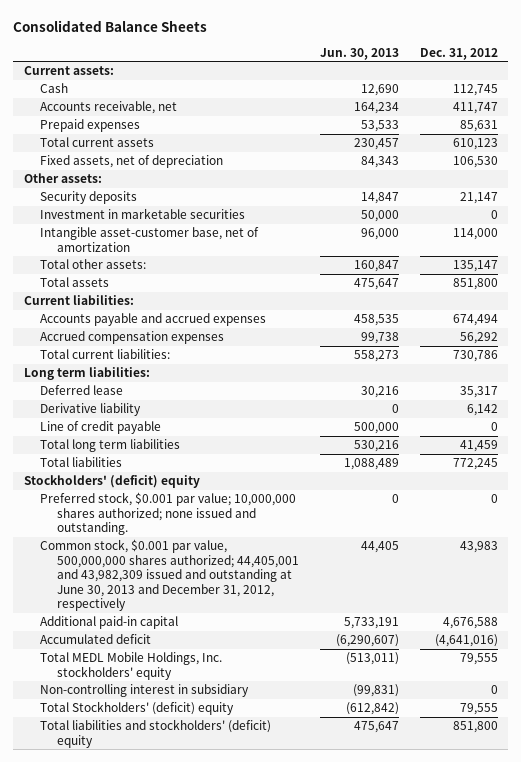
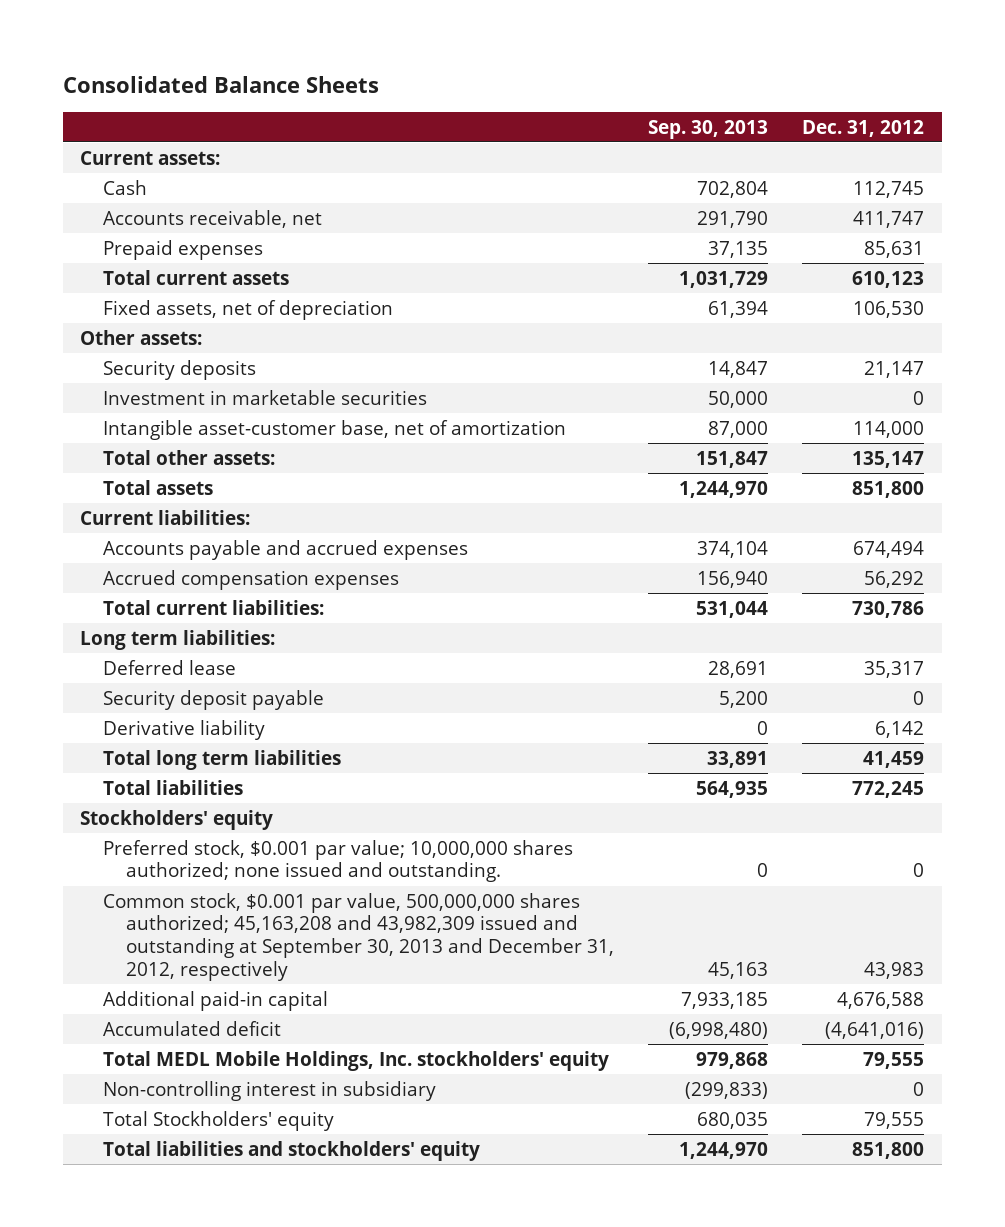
[319,47,399,60] Jun. 30, 2013 -> none
none -> [648,119,769,139] Sep. 30, 2013
none -> [103,689,325,710] Security deposit payable
[40,421,162,435] Line of credit payable -> none
[23,475,200,489] Stockholders' (deficit) equity -> [80,809,274,830] Stockholders' equity
[40,539,299,612] Common stock, $0.001 par value, 500,000,000 shares authorized; 44,405,001 and 43,982,309 issued and outstanding at June 30, 2013 and December 31, 2012, respectively -> [103,892,615,982] Common stock, $0.001 par value, 500,000,000 shares authorized; 45,163,208 and 43,982,309 issued and outstanding at September 30, 2013 and December 31, 2012, respectively
[40,701,235,716] Total Stockholders' (deficit) equity -> [103,1110,335,1131] Total Stockholders' equity
[40,719,272,748] Total liabilities and stockholders' (deficit) equity -> [103,1140,481,1161] Total liabilities and stockholders' equity

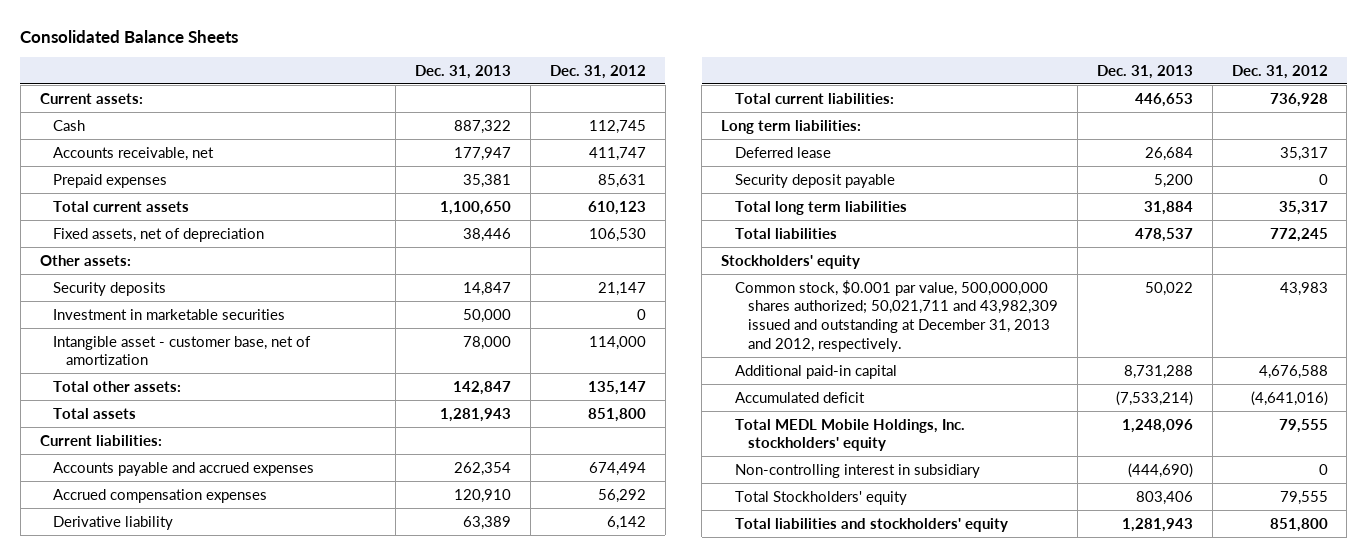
[648,119,769,139] Sep. 30, 2013 -> none
none -> [415,64,512,79] Dec. 31, 2013
[103,419,567,440] Intangible asset-customer base, net of amortization -> [52,335,311,366] Intangible asset - customer base, net of amortization
[103,719,266,740] Derivative liability -> [52,515,173,530] Derivative liability
[852,600,925,618] 730,786 -> [1269,92,1328,107] 736,928
[863,750,925,768] 41,459 -> [1278,200,1328,215] 35,317
[103,839,574,883] Preferred stock, $0.001 par value; 10,000,000 shares authorized; none issued and outstanding. -> none
[103,892,615,982] Common stock, $0.001 par value, 500,000,000 shares authorized; 45,163,208 and 43,982,309 issued and outstanding at September 30, 2013 and December 31, 2012, respectively -> [734,279,1058,353] Common stock, $0.001 par value, 500,000,000 shares authorized; 50,021,711 and 43,982,309 issued and outstanding at December 31, 2013 and 2012, respectively.

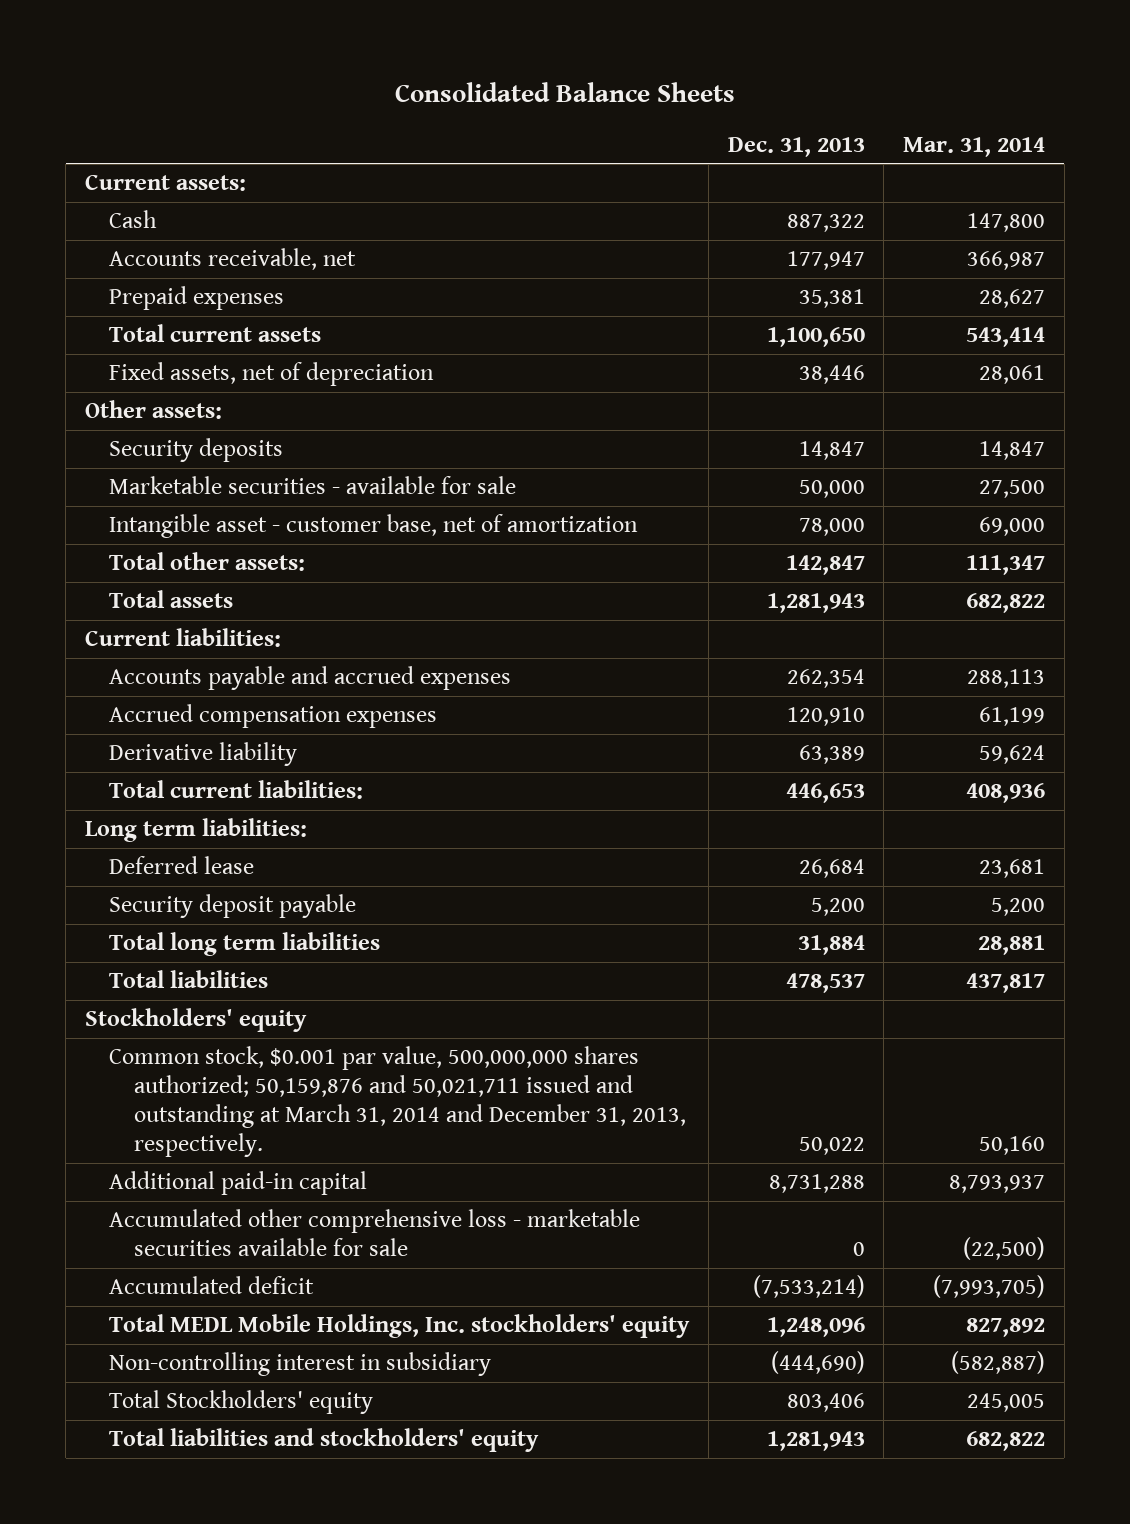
[549,64,646,79] Dec. 31, 2012 -> none
none -> [902,136,1045,157] Mar. 31, 2014
[52,308,285,320] Investment in marketable securities -> [109,476,517,495] Marketable securities - available for sale
[734,279,1058,353] Common stock, $0.001 par value, 500,000,000 shares authorized; 50,021,711 and 43,982,309 issued and outstanding at December 31, 2013 and 2012, respectively. -> [109,1046,686,1158] Common stock, $0.001 par value, 500,000,000 shares authorized; 50,159,876 and 50,021,711 issued and outstanding at March 31, 2014 and December 31, 2013, respectively.
none -> [109,1209,641,1257] Accumulated other comprehensive loss - marketable securities available for sale

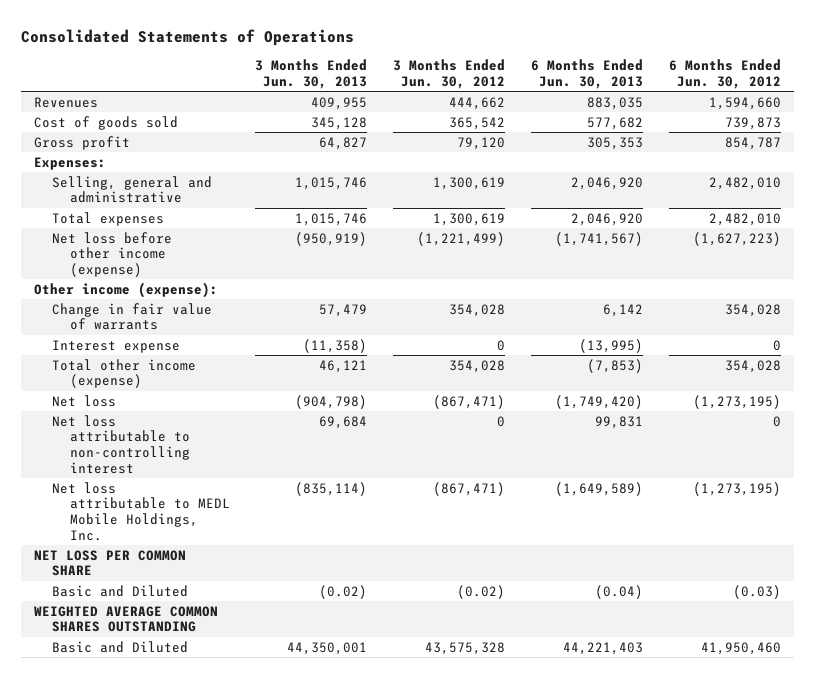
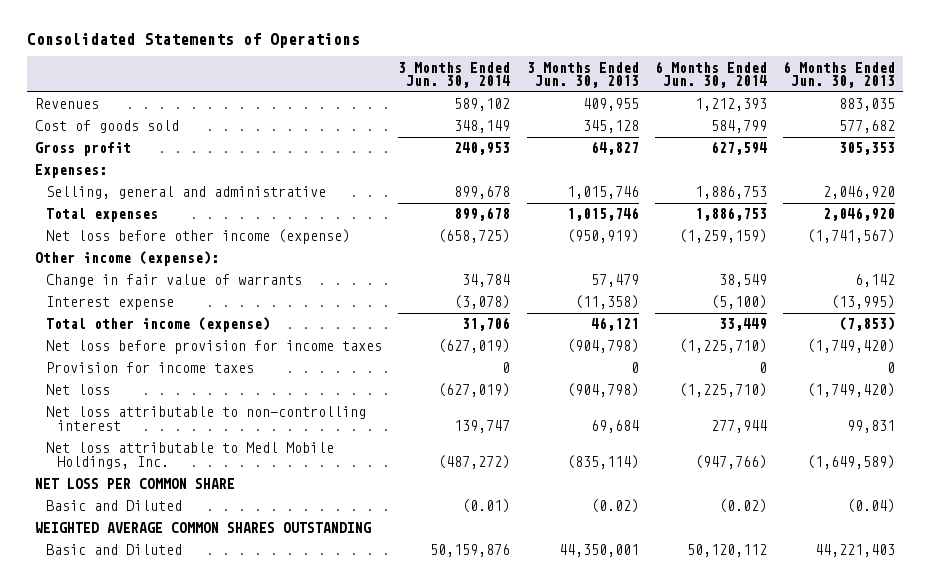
[393,59,506,90] 3 Months Ended Jun. 30, 2012 -> none
[668,59,781,90] 6 Months Ended Jun. 30, 2012 -> none
none -> [398,61,511,88] 3 Months Ended Jun. 30, 2014
none -> [654,60,767,88] 6 Months Ended Jun. 30, 2014
none -> [46,340,383,355] Net loss before provision for income taxes
none -> [46,362,255,374] Provision for income taxes
[51,481,230,542] Net loss attributable to MEDL Mobile Holdings, Inc. -> [46,442,335,469] Net loss attributable to Medl Mobile Holdings, Inc.

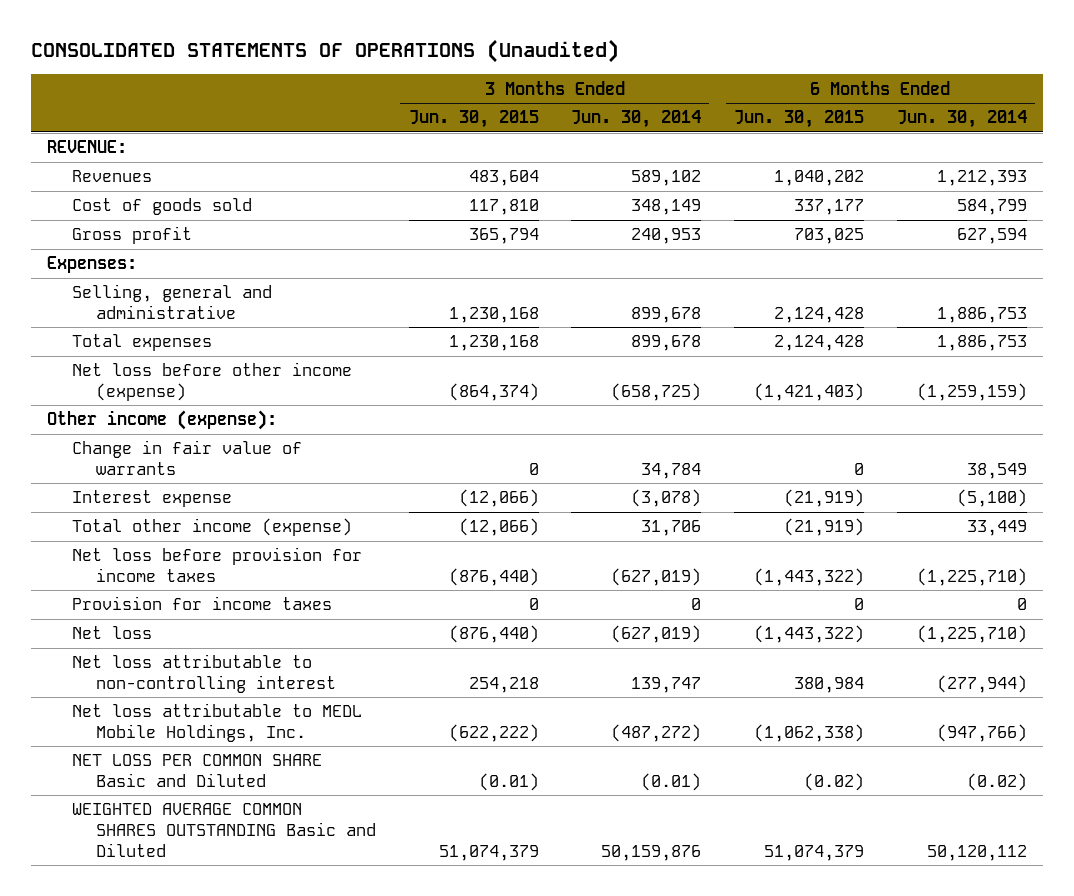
[26,32,360,48] Consolidated Statements of Operations -> [30,39,619,64] CONSOLIDATED STATEMENTS OF OPERATIONS (Unaudited)
[526,61,639,88] 3 Months Ended Jun. 30, 2013 -> none
[782,60,895,88] 6 Months Ended Jun. 30, 2013 -> none
none -> [408,110,539,129] Jun. 30, 2015
none -> [733,110,864,129] Jun. 30, 2015
none -> [47,140,128,154] REVENUE:
[35,478,236,490] NET LOSS PER COMMON SHARE -> none
[35,522,372,534] WEIGHTED AVERAGE COMMON SHARES OUTSTANDING -> none
[710,419,767,433] 277,944 -> [936,675,1027,694] (277,944)
[46,442,335,469] Net loss attributable to Medl Mobile Holdings, Inc. -> [71,703,362,743] Net loss attributable to MEDL Mobile Holdings, Inc.
[46,500,183,512] Basic and Diluted -> [71,754,322,788] NET LOSS PER COMMON SHARE Basic and Diluted
[46,544,183,556] Basic and Diluted -> [71,803,377,858] WEIGHTED AVERAGE COMMON SHARES OUTSTANDING Basic and Diluted

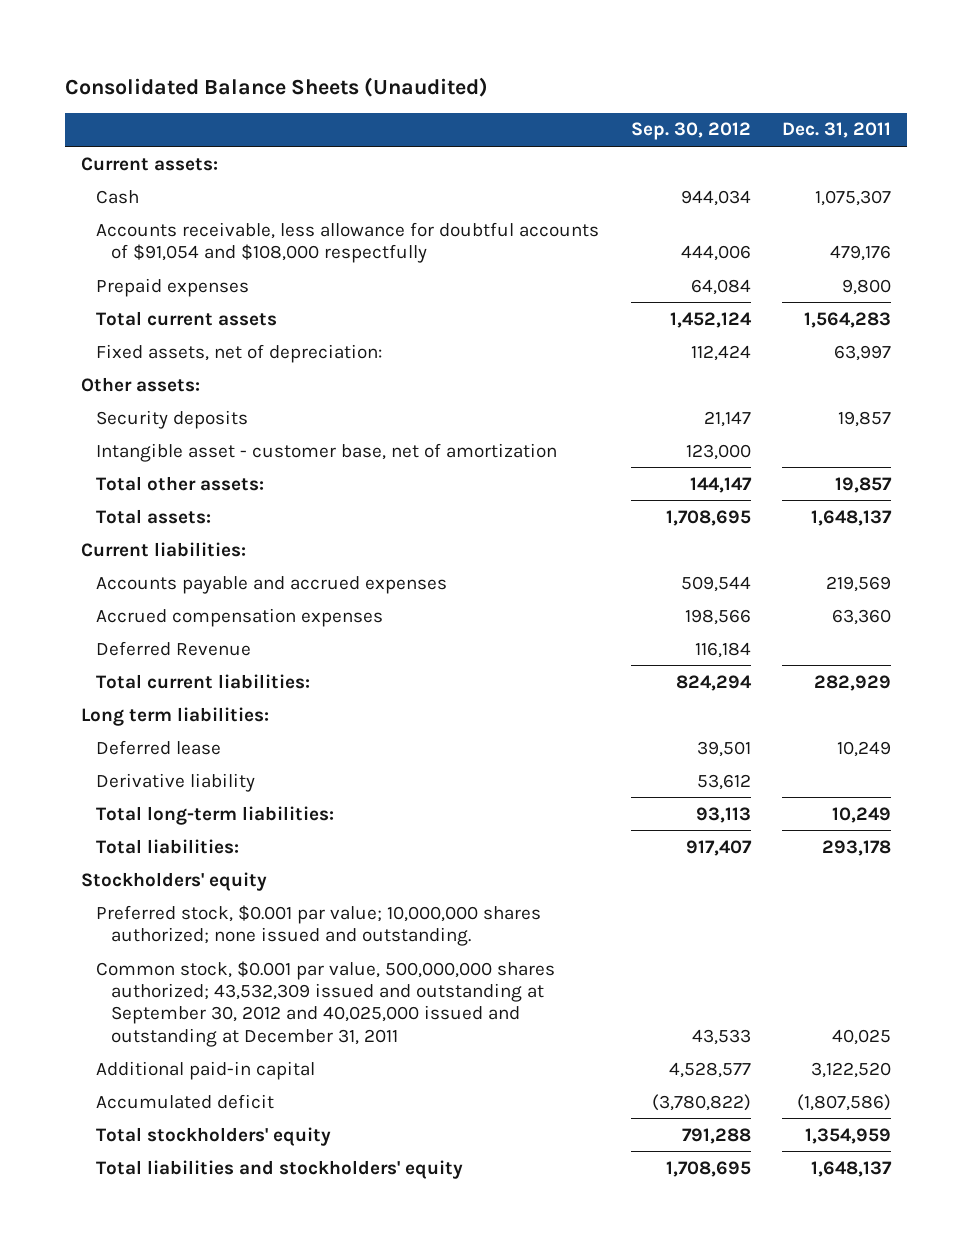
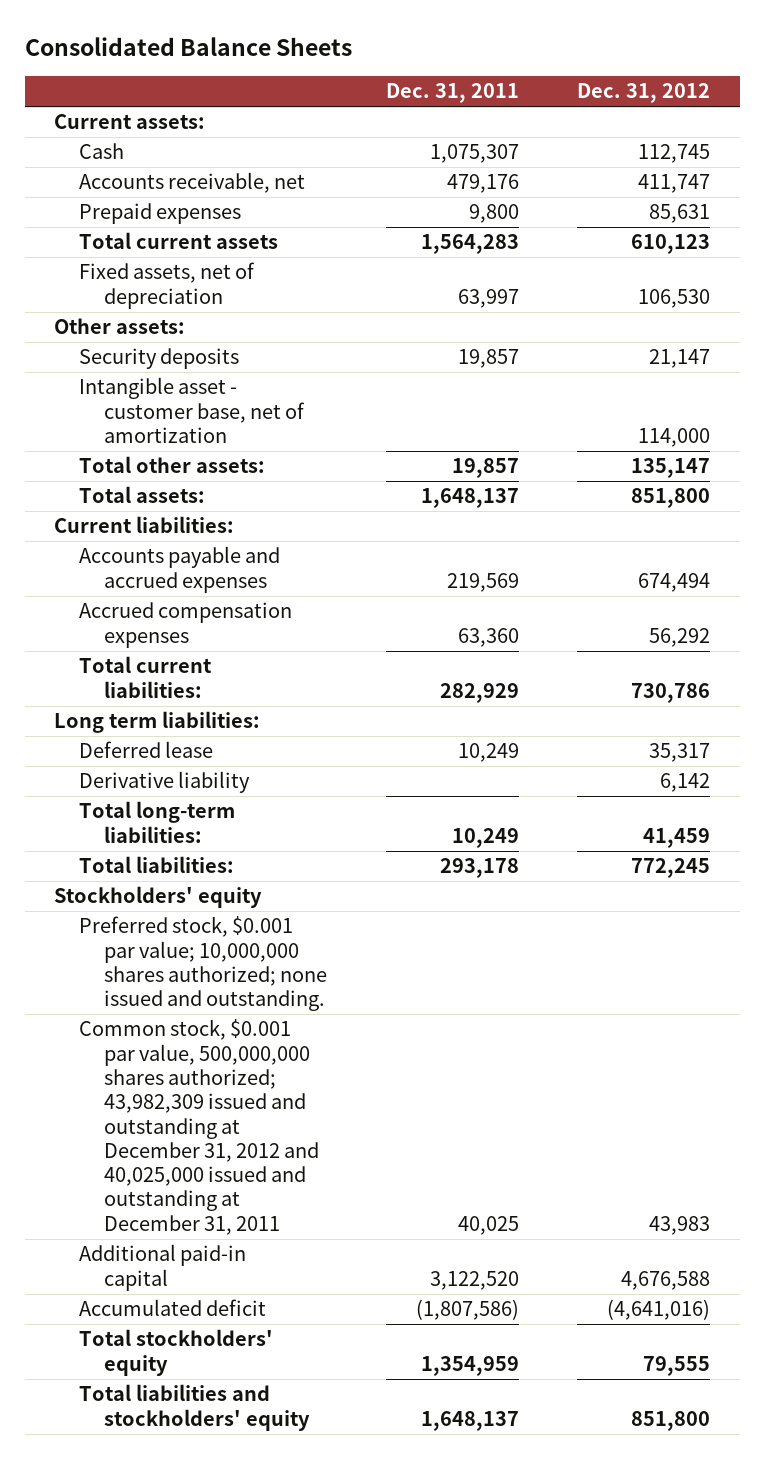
[64,77,488,98] Consolidated Balance Sheets (Unaudited) -> [25,36,353,56] Consolidated Balance Sheets
[630,122,751,141] Sep. 30, 2012 -> none
none -> [577,83,711,104] Dec. 31, 2012
[95,221,599,263] Accounts receivable, less allowance for doubtful accounts of $91,054 and $108,000 respectfully -> [79,172,306,194] Accounts receivable, net
[95,343,382,363] Fixed assets, net of depreciation: -> [79,262,256,309] Fixed assets, net of depreciation
[95,640,251,656] Deferred Revenue -> none
[95,960,555,1047] Common stock, $0.001 par value, 500,000,000 shares authorized; 43,532,309 issued and outstanding at September 30, 2012 and 40,025,000 issued and outstanding at December 31, 2011 -> [79,1019,319,1235] Common stock, $0.001 par value, 500,000,000 shares authorized; 43,982,309 issued and outstanding at December 31, 2012 and 40,025,000 issued and outstanding at December 31, 2011

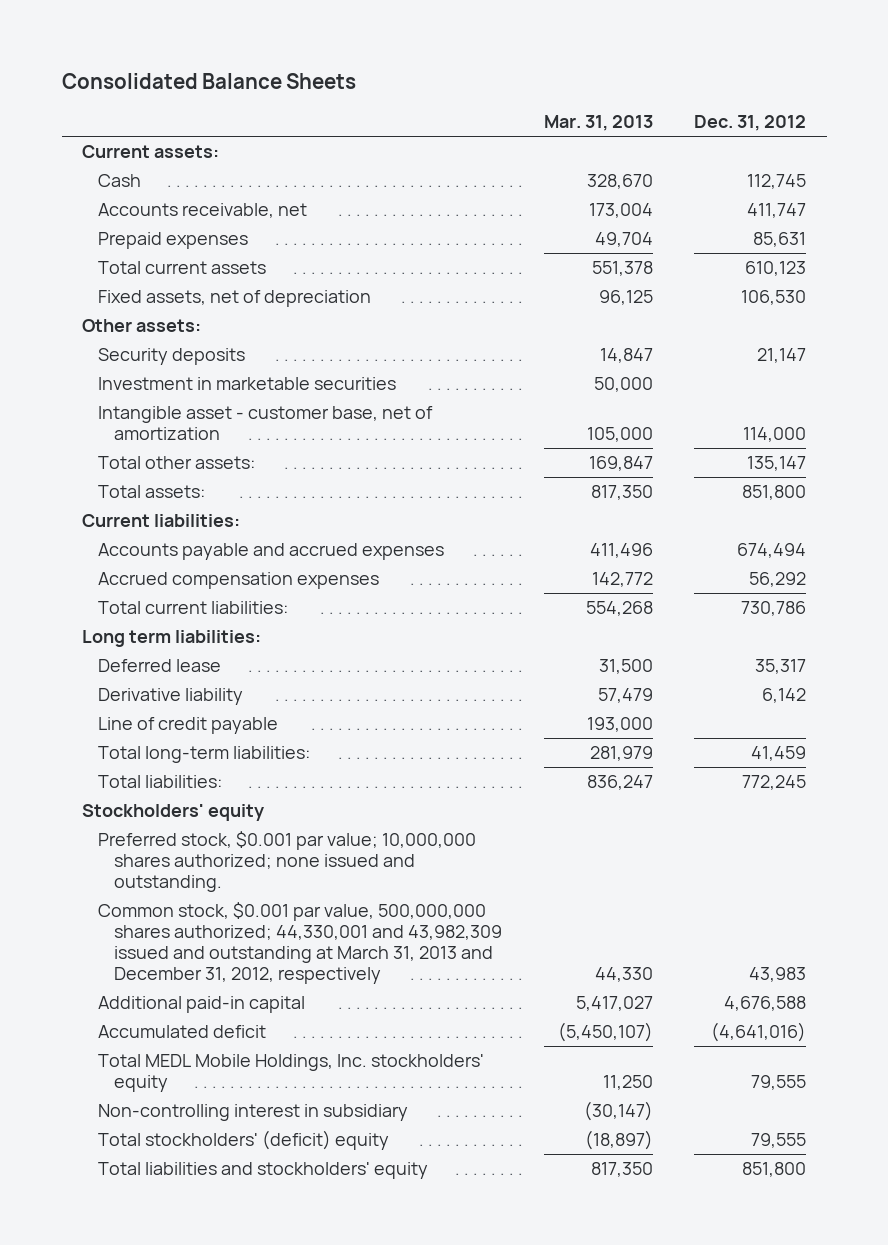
[385,83,519,104] Dec. 31, 2011 -> none
none -> [543,115,653,132] Mar. 31, 2013
none -> [98,376,397,390] Investment in marketable securities
none -> [98,716,279,734] Line of credit payable
[79,1019,319,1235] Common stock, $0.001 par value, 500,000,000 shares authorized; 43,982,309 issued and outstanding at December 31, 2012 and 40,025,000 issued and outstanding at December 31, 2011 -> [98,901,503,985] Common stock, $0.001 par value, 500,000,000 shares authorized; 44,330,001 and 43,982,309 issued and outstanding at March 31, 2013 and December 31, 2012, respectively
[79,1329,274,1376] Total stockholders' equity -> [98,1053,485,1093] Total MEDL Mobile Holdings, Inc. stockholders' equity
none -> [98,1103,409,1121] Non-controlling interest in subsidiary
none -> [98,1129,390,1150] Total stockholders' (deficit) equity

